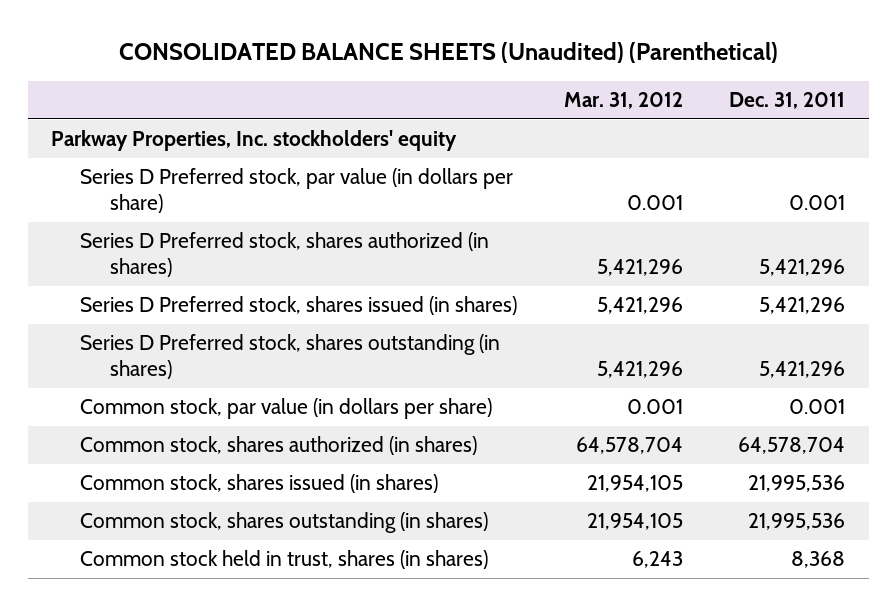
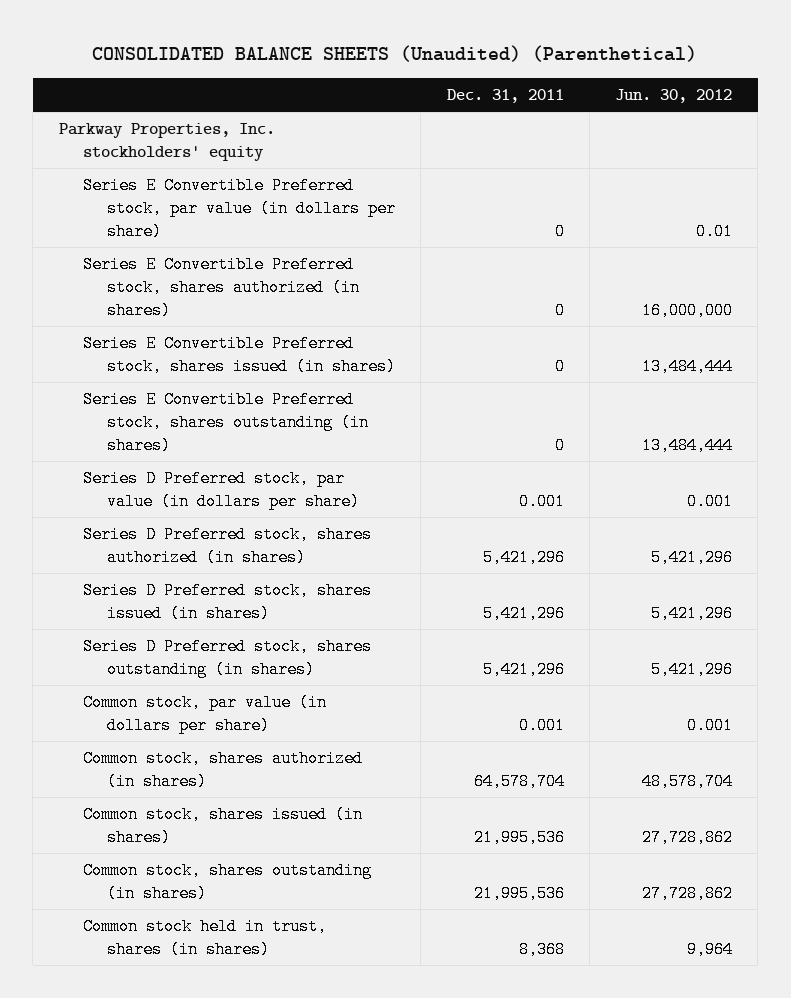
[563,92,683,110] Mar. 31, 2012 -> none
none -> [615,89,733,104] Jun. 30, 2012
none -> [82,177,396,240] Series E Convertible Preferred stock, par value (in dollars per share)
none -> [82,256,360,319] Series E Convertible Preferred stock, shares authorized (in shares)
none -> [82,335,396,375] Series E Convertible Preferred stock, shares issued (in shares)
none -> [82,391,369,454] Series E Convertible Preferred stock, shares outstanding (in shares)

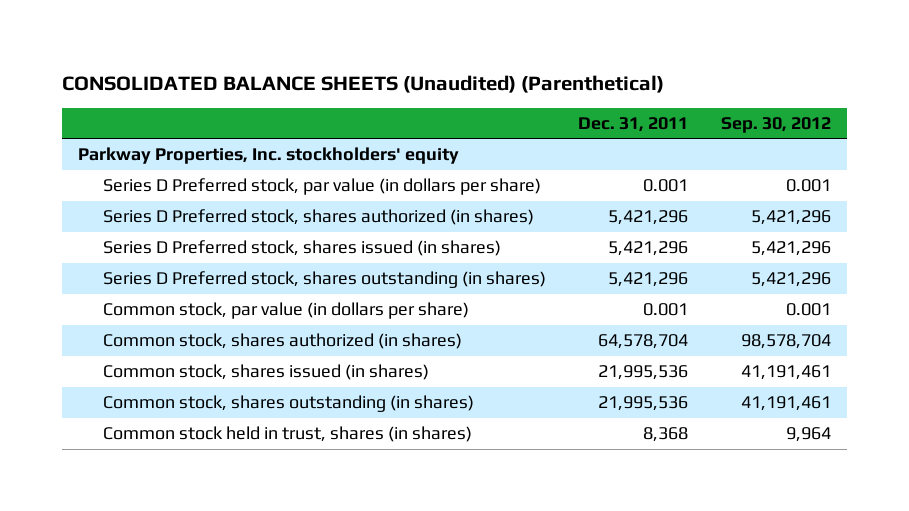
[615,89,733,104] Jun. 30, 2012 -> none
none -> [720,116,831,133] Sep. 30, 2012
[82,177,396,240] Series E Convertible Preferred stock, par value (in dollars per share) -> none
[82,256,360,319] Series E Convertible Preferred stock, shares authorized (in shares) -> none
[82,335,396,375] Series E Convertible Preferred stock, shares issued (in shares) -> none
[82,391,369,454] Series E Convertible Preferred stock, shares outstanding (in shares) -> none

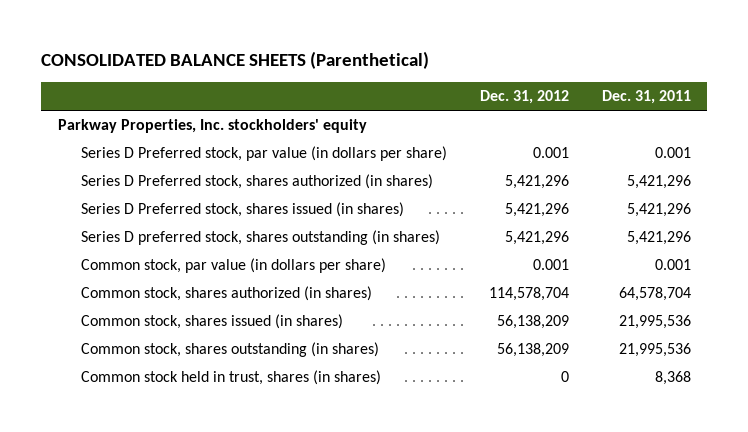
[61,74,664,93] CONSOLIDATED BALANCE SHEETS (Unaudited) (Parenthetical) -> [41,51,430,70] CONSOLIDATED BALANCE SHEETS (Parenthetical)
[720,116,831,133] Sep. 30, 2012 -> none
none -> [480,90,570,105] Dec. 31, 2012
[103,271,547,289] Series D Preferred stock, shares outstanding (in shares) -> [81,230,441,246] Series D preferred stock, shares outstanding (in shares)

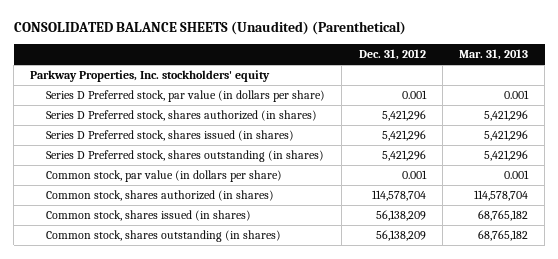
[41,51,430,70] CONSOLIDATED BALANCE SHEETS (Parenthetical) -> [13,21,406,36] CONSOLIDATED BALANCE SHEETS (Unaudited) (Parenthetical)
[601,90,691,105] Dec. 31, 2011 -> none
none -> [458,49,528,61] Mar. 31, 2013
[81,230,441,246] Series D preferred stock, shares outstanding (in shares) -> [46,150,325,163] Series D Preferred stock, shares outstanding (in shares)
[81,370,382,386] Common stock held in trust, shares (in shares) -> none

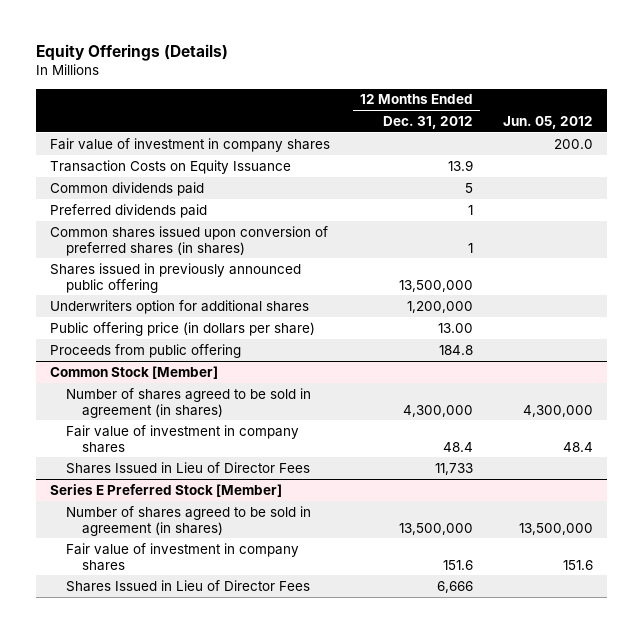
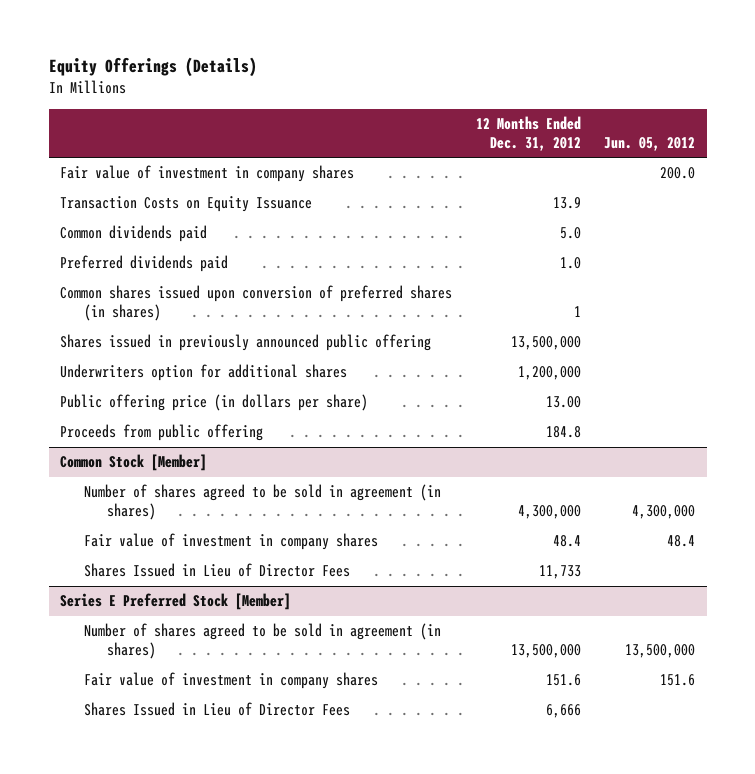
[465,182,474,193] 5 -> [559,227,581,240] 5.0
[468,204,474,215] 1 -> [559,257,581,270] 1.0

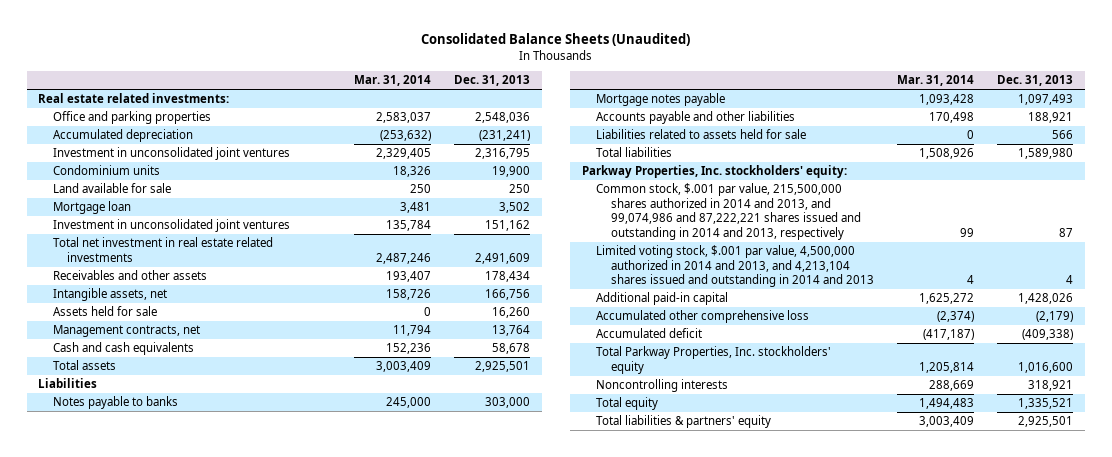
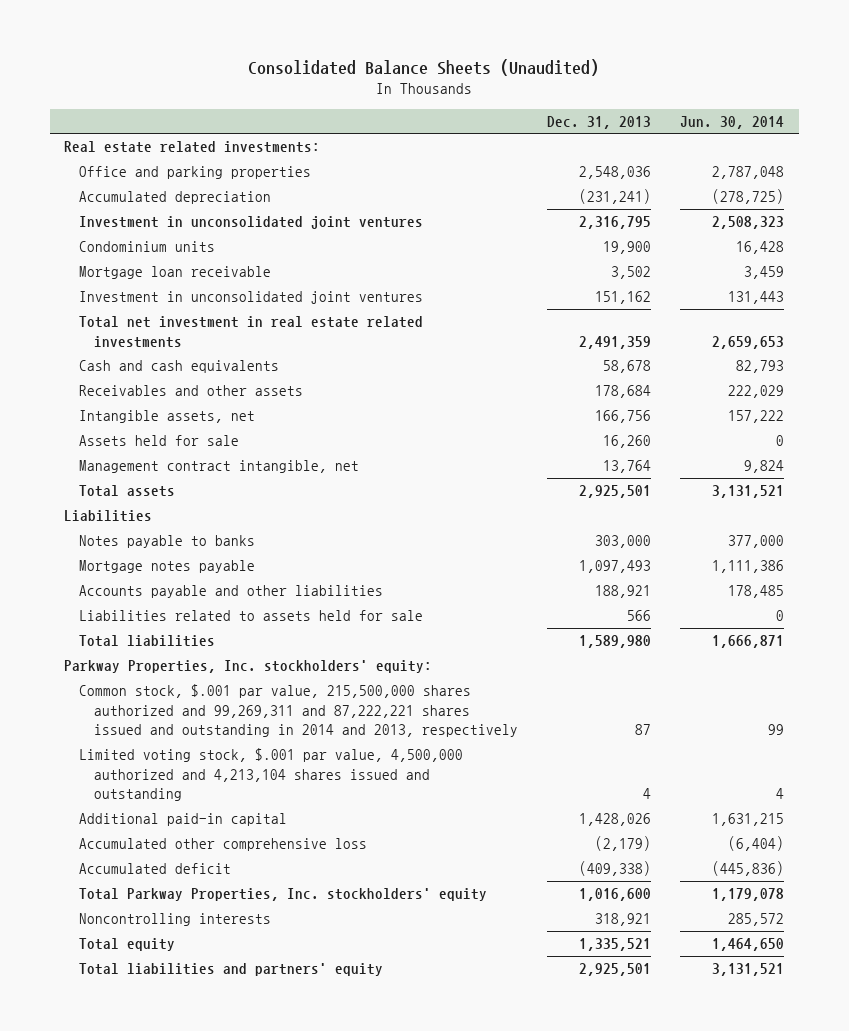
[353,75,431,87] Mar. 31, 2014 -> none
none -> [680,115,785,129] Jun. 30, 2014
[52,183,171,194] Land available for sale -> none
[52,201,131,215] Mortgage loan -> [78,266,271,280] Mortgage loan receivable
[474,252,530,264] 2,491,609 -> [578,335,651,349] 2,491,359
[52,342,194,356] Cash and cash equivalents -> [78,360,279,374] Cash and cash equivalents
[484,271,530,283] 178,434 -> [594,385,651,399] 178,684
[52,325,200,338] Management contracts, net -> [78,460,359,474] Management contract intangible, net
[596,183,861,240] Common stock, $.001 par value, 215,500,000 shares authorized in 2014 and 2013, and 99,074,986 and 87,222,221 shares issued and outstanding in 2014 and 2013, respectively -> [78,684,518,738] Common stock, $.001 par value, 215,500,000 shares authorized and 99,269,311 and 87,222,221 shares issued and outstanding in 2014 and 2013, respectively
[596,245,874,288] Limited voting stock, $.001 par value, 4,500,000 authorized in 2014 and 2013, and 4,213,104 shares issued and outstanding in 2014 and 2013 -> [78,748,463,802] Limited voting stock, $.001 par value, 4,500,000 authorized and 4,213,104 shares issued and outstanding
[596,415,772,429] Total liabilities & partners' equity -> [78,963,383,977] Total liabilities and partners' equity

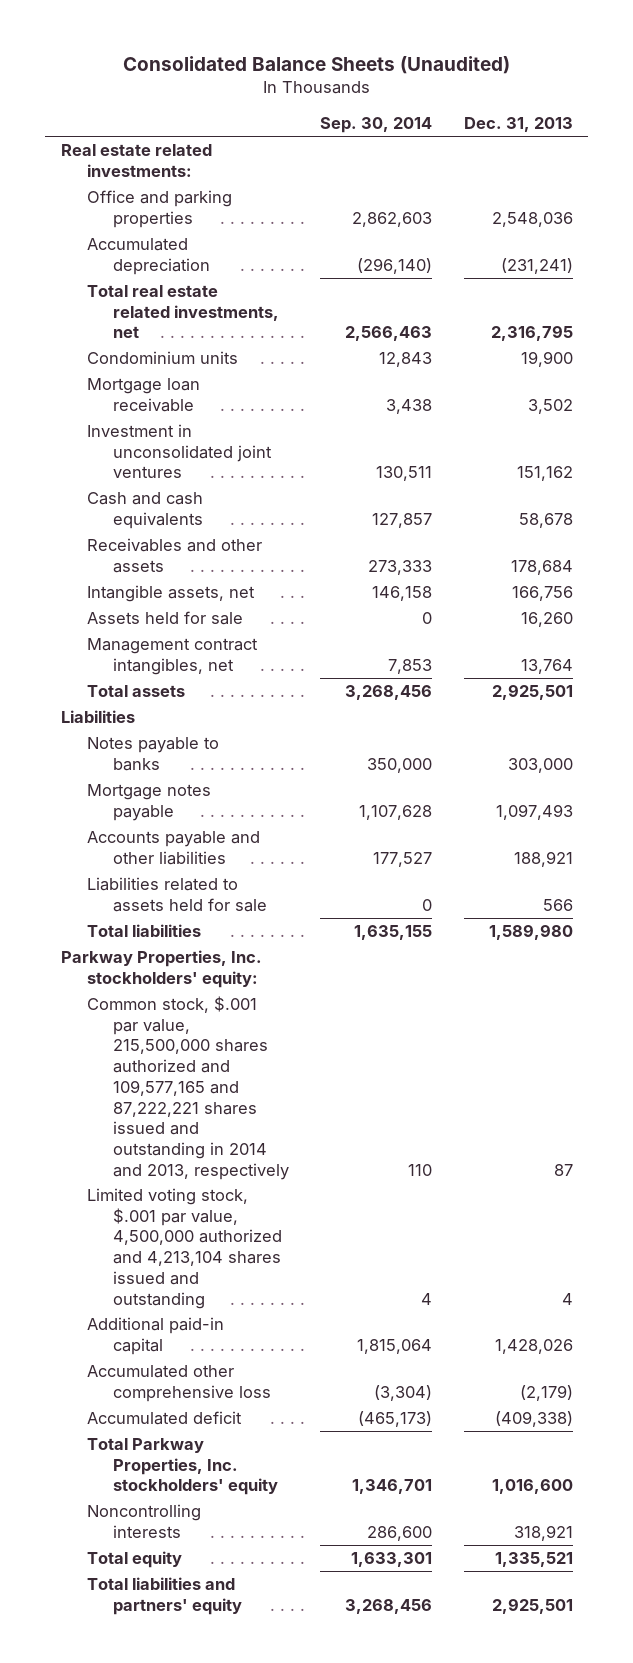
[680,115,785,129] Jun. 30, 2014 -> none
none -> [320,117,433,134] Sep. 30, 2014
[78,216,423,230] Investment in unconsolidated joint ventures -> [86,285,279,339] Total real estate related investments, net
[78,316,423,348] Total net investment in real estate related investments -> none
[78,460,359,474] Management contract intangible, net -> [86,638,258,675] Management contract intangibles, net
[78,684,518,738] Common stock, $.001 par value, 215,500,000 shares authorized and 99,269,311 and 87,222,221 shares issued and outstanding in 2014 and 2013, respectively -> [86,996,289,1180] Common stock, $.001 par value, 215,500,000 shares authorized and 109,577,165 and 87,222,221 shares issued and outstanding in 2014 and 2013, respectively

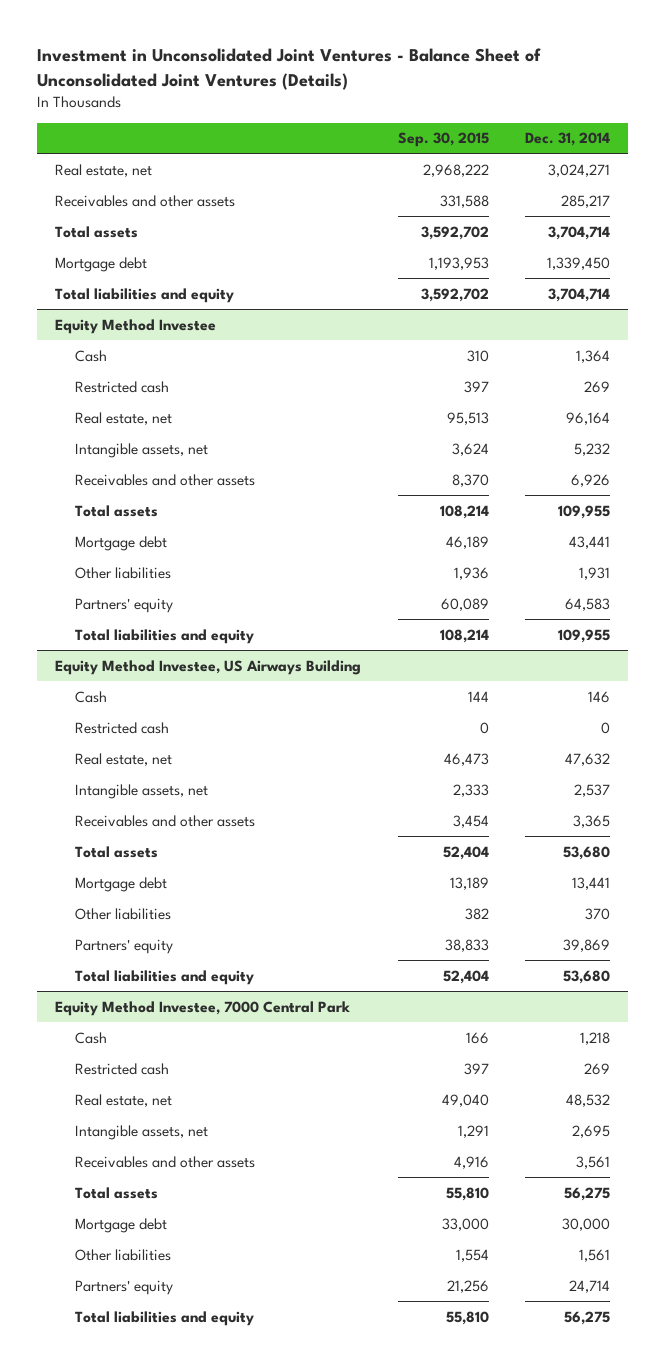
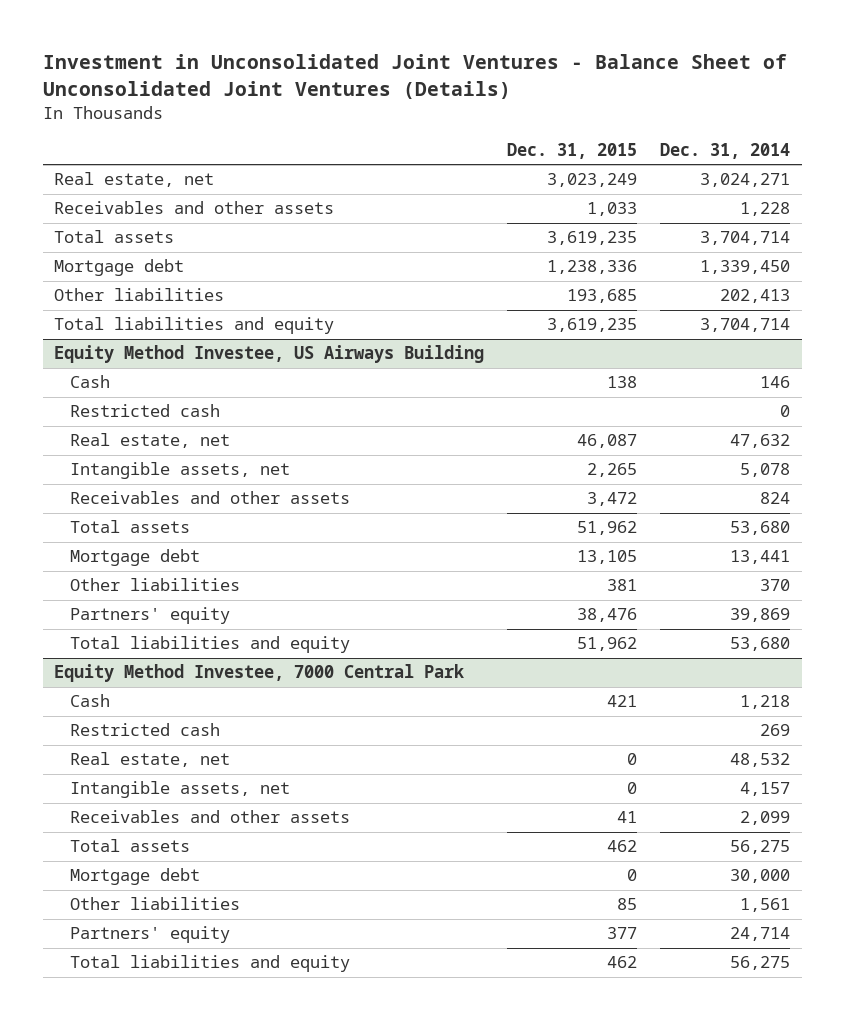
[397,132,489,148] Sep. 30, 2015 -> none
none -> [507,143,638,160] Dec. 31, 2015
[561,194,611,208] 285,217 -> [740,202,791,217] 1,228
none -> [54,288,225,302] Other liabilities
[55,318,217,334] Equity Method Investee -> none
[74,349,107,362] Cash -> none
[74,380,169,393] Restricted cash -> none
[74,411,172,425] Real estate, net -> none
[74,442,208,458] Intangible assets, net -> none
[74,473,255,486] Receivables and other assets -> none
[74,504,158,517] Total assets -> none
[74,535,167,551] Mortgage debt -> none
[74,566,171,579] Other liabilities -> none
[74,597,173,613] Partners' equity -> none
[74,628,254,644] Total liabilities and equity -> none
[574,783,611,797] 2,537 -> [740,463,791,478] 5,078
[573,814,611,828] 3,365 -> [760,492,791,505] 824
[572,1124,611,1138] 2,695 -> [740,782,791,797] 4,157
[576,1155,611,1169] 3,561 -> [740,811,791,826] 2,099

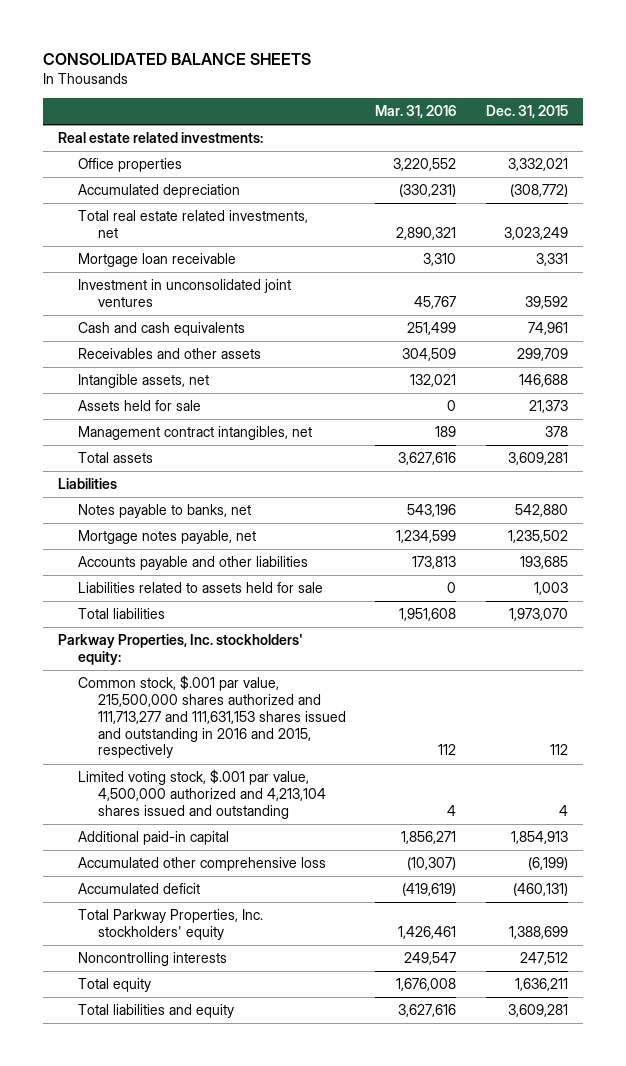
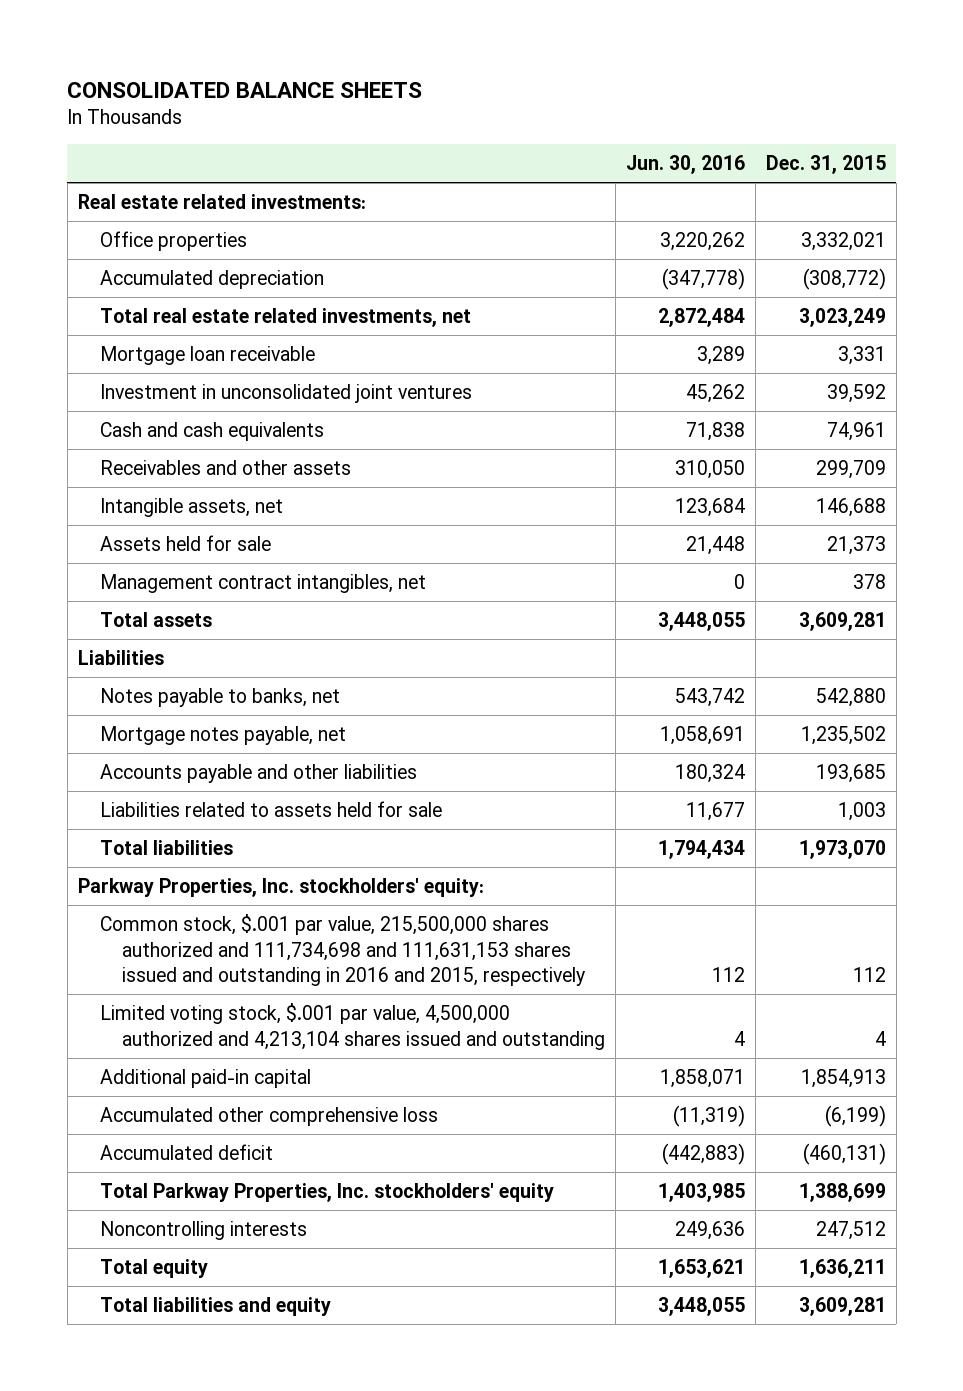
[375,104,457,118] Mar. 31, 2016 -> none
none -> [626,155,746,175] Jun. 30, 2016
[77,675,346,759] Common stock, $.001 par value, 215,500,000 shares authorized and 111,713,277 and 111,631,153 shares issued and outstanding in 2016 and 2015, respectively -> [99,914,586,986] Common stock, $.001 par value, 215,500,000 shares authorized and 111,734,698 and 111,631,153 shares issued and outstanding in 2016 and 2015, respectively

